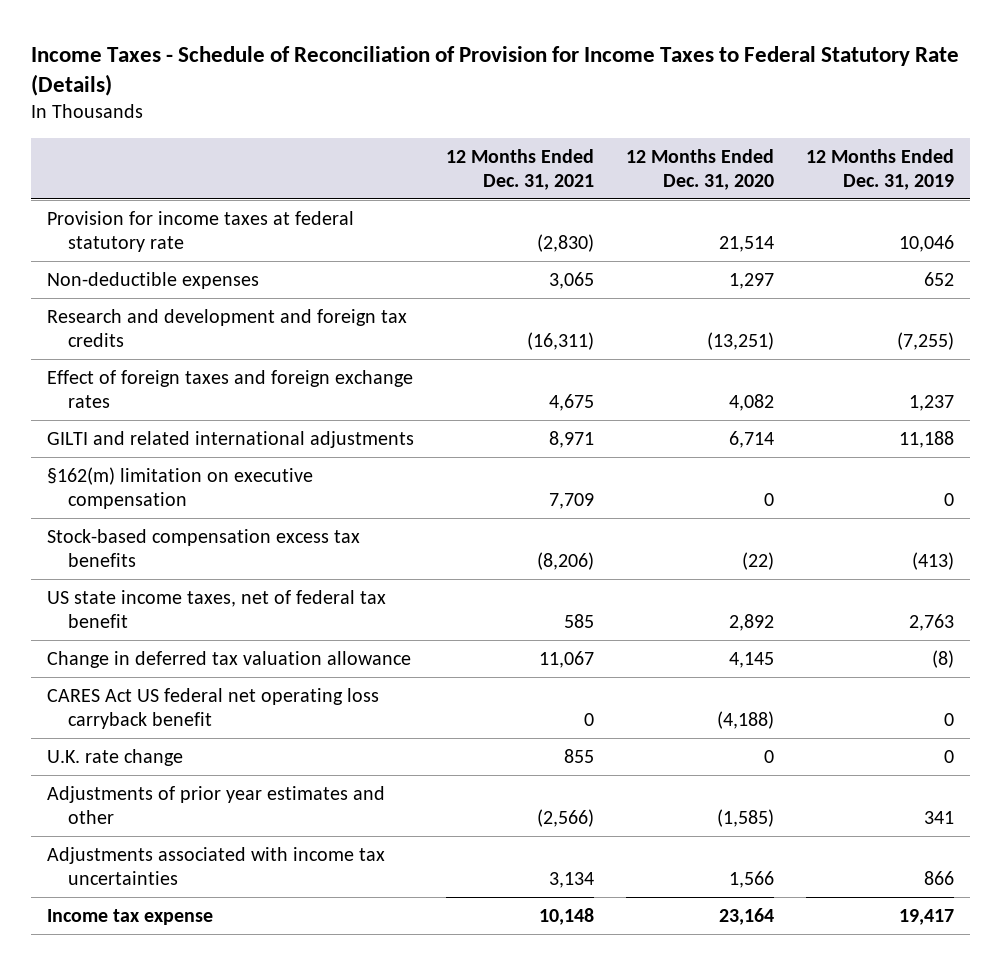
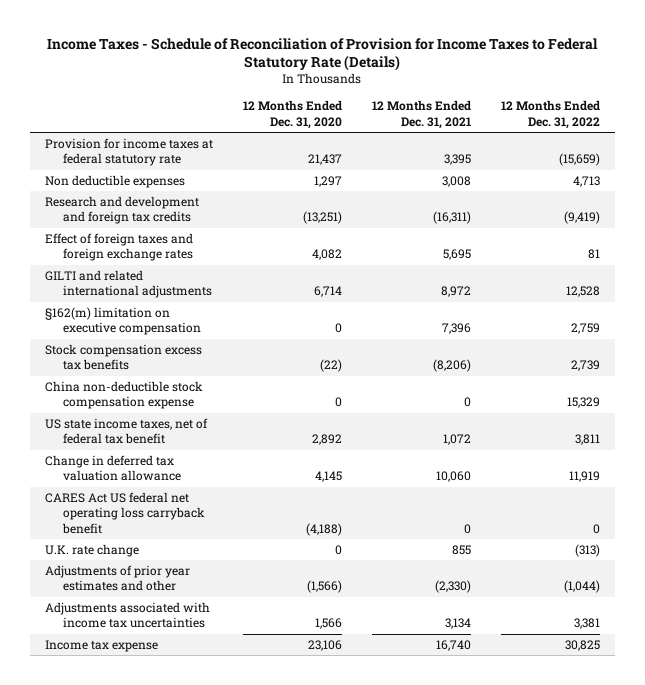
[806,148,955,190] 12 Months Ended Dec. 31, 2019 -> none
none -> [500,100,600,129] 12 Months Ended Dec. 31, 2022
[537,233,595,252] (2,830) -> [443,154,471,166] 3,395
[719,235,775,252] 21,514 -> [307,154,342,166] 21,437
[47,271,260,289] Non-deductible expenses -> [44,174,185,188] Non deductible expenses
[549,271,595,289] 3,065 -> [441,175,471,187] 3,008
[549,393,595,411] 4,675 -> [442,249,471,261] 5,695
[549,430,595,448] 8,971 -> [440,286,471,298] 8,972
[549,492,595,509] 7,709 -> [441,323,471,335] 7,396
[47,528,361,567] Stock-based compensation excess tax benefits -> [44,343,202,371] Stock compensation excess tax benefits
none -> [44,380,203,410] China non-deductible stock compensation expense
[564,613,595,628] 585 -> [442,434,471,446] 1,072
[539,650,595,668] 11,067 -> [435,471,471,483] 10,060
[537,808,595,827] (2,566) -> [434,580,471,594] (2,330)
[717,808,775,827] (1,585) -> [306,580,342,594] (1,566)
[539,907,595,925] 10,148 -> [435,639,471,651] 16,740
[719,907,775,925] 23,164 -> [307,639,342,651] 23,106

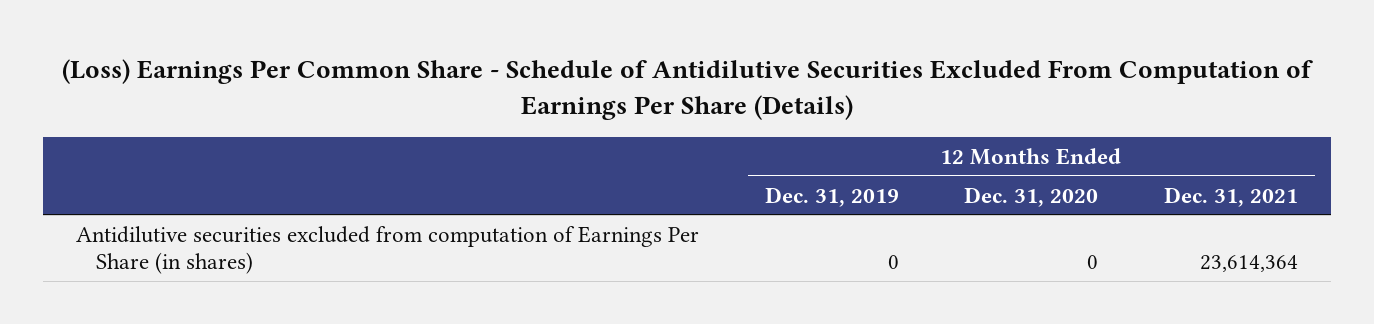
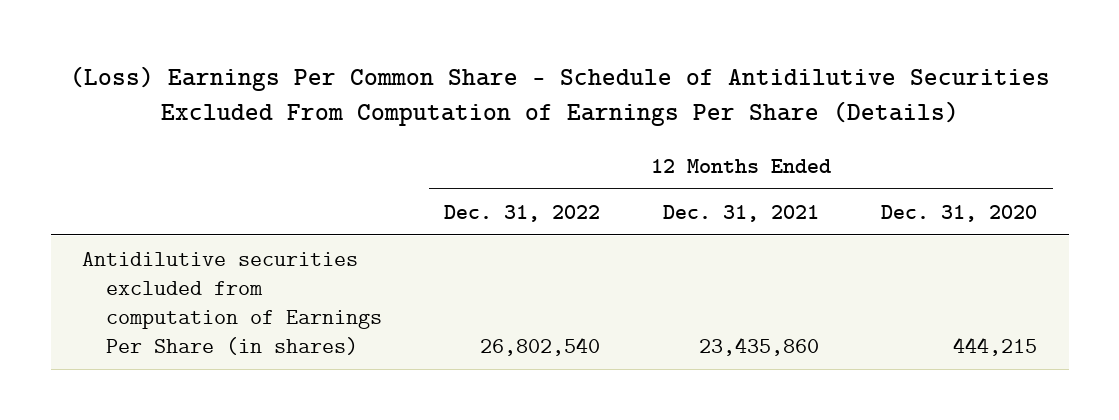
[764,186,899,207] Dec. 31, 2019 -> none
none -> [444,204,601,222] Dec. 31, 2022
[1087,255,1099,270] 0 -> [953,336,1038,356] 444,215
[1200,255,1299,273] 23,614,364 -> [698,336,819,356] 23,435,860

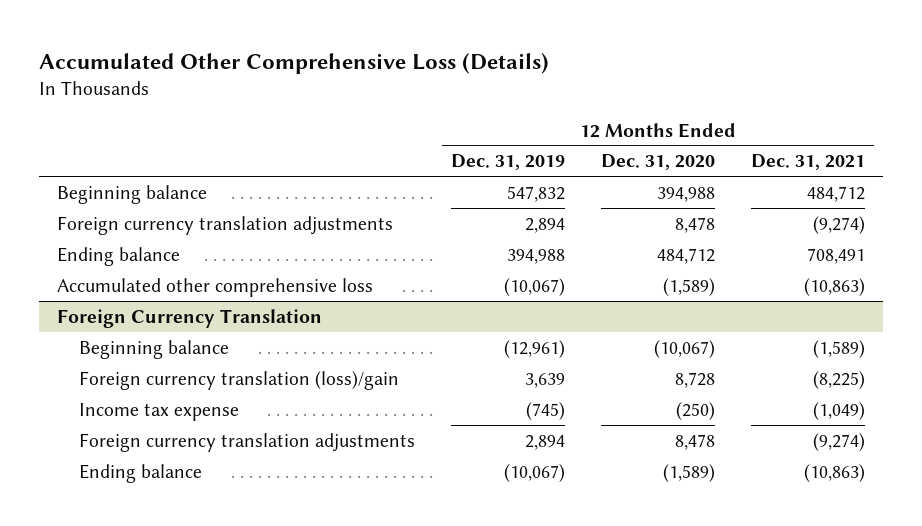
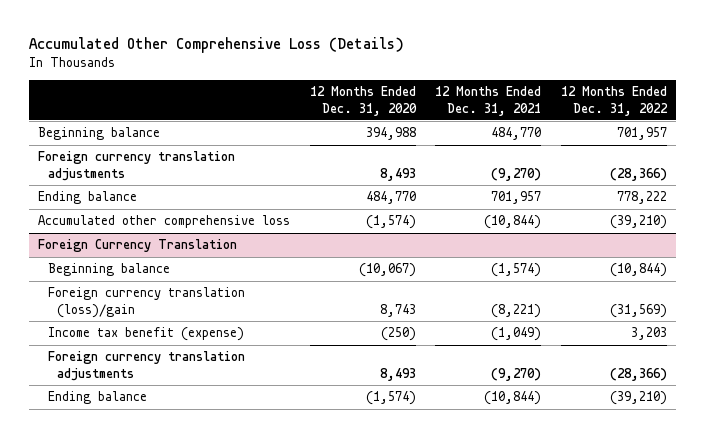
[450,154,565,171] Dec. 31, 2019 -> none
none -> [560,86,668,116] 12 Months Ended Dec. 31, 2022
[807,185,866,202] 484,712 -> [491,127,542,141] 484,770
[675,216,716,233] 8,478 -> [379,167,416,181] 8,493
[813,215,866,234] (9,274) -> [491,167,542,181] (9,270)
[657,247,716,264] 484,712 -> [365,191,416,205] 484,770
[807,247,866,264] 708,491 -> [491,191,542,205] 701,957
[663,277,716,296] (1,589) -> [365,215,416,230] (1,574)
[804,277,866,296] (10,863) -> [484,215,542,230] (10,844)
[813,339,866,358] (1,589) -> [491,263,542,278] (1,574)
[675,371,716,388] 8,728 -> [379,303,416,317] 8,743
[813,370,866,389] (8,225) -> [491,303,542,318] (8,221)
[78,402,239,421] Income tax expense -> [47,327,244,342] Income tax benefit (expense)
[675,433,716,450] 8,478 -> [379,367,416,381] 8,493
[813,432,866,451] (9,274) -> [491,367,542,381] (9,270)
[663,463,716,482] (1,589) -> [365,391,416,406] (1,574)
[804,463,866,482] (10,863) -> [484,391,542,406] (10,844)

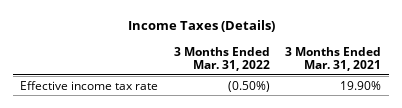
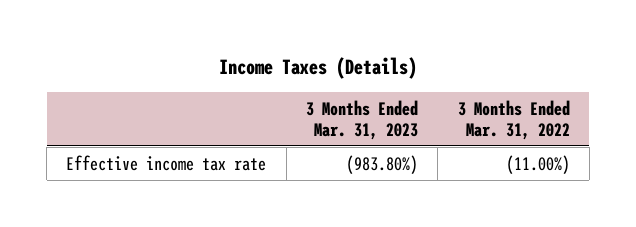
[285,46,382,72] 3 Months Ended Mar. 31, 2021 -> none
none -> [305,99,418,140] 3 Months Ended Mar. 31, 2023
[227,80,270,92] (0.50%) -> [505,154,570,174] (11.00%)

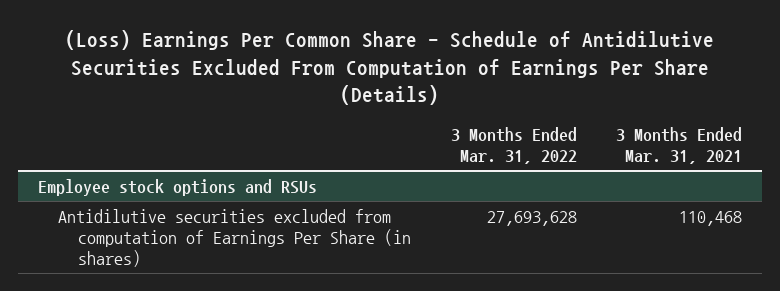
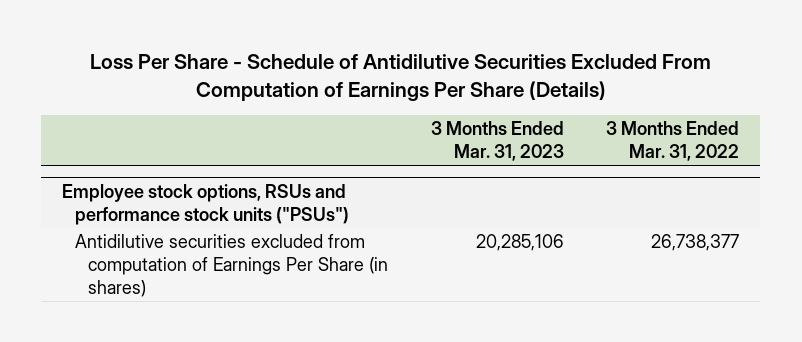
[65,30,715,106] (Loss) Earnings Per Common Share - Schedule of Antidilutive Securities Excluded From Computation of Earnings Per Share (Details) -> [89,54,711,101] Loss Per Share - Schedule of Antidilutive Securities Excluded From Computation of Earnings Per Share (Details)
[616,126,743,165] 3 Months Ended Mar. 31, 2021 -> none
none -> [430,121,564,161] 3 Months Ended Mar. 31, 2023
[38,178,318,196] Employee stock options and RSUs -> [62,183,350,225] Employee stock options, RSUs and performance stock units ("PSUs")
[486,210,577,226] 27,693,628 -> [651,234,740,252] 26,738,377

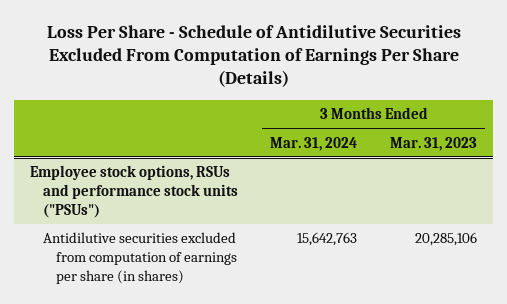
[606,121,740,161] 3 Months Ended Mar. 31, 2022 -> none
none -> [270,136,358,151] Mar. 31, 2024
[75,234,389,298] Antidilutive securities excluded from computation of Earnings Per Share (in shares) -> [42,232,237,285] Antidilutive securities excluded from computation of earnings per share (in shares)

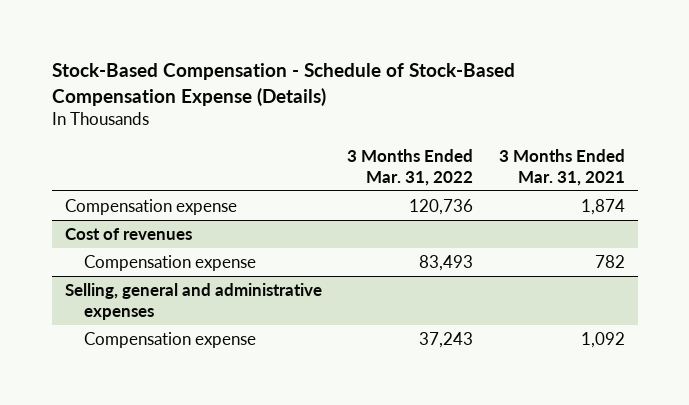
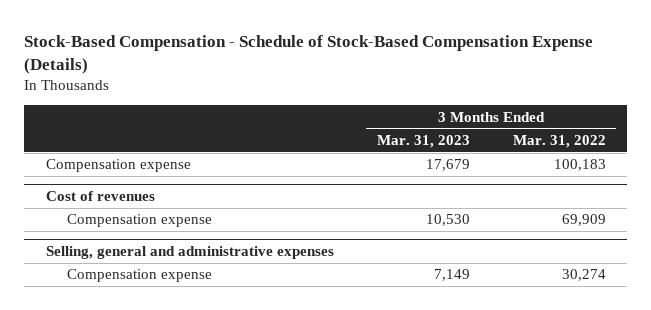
[498,148,625,186] 3 Months Ended Mar. 31, 2021 -> none
none -> [376,134,470,148] Mar. 31, 2023
[409,198,474,215] 120,736 -> [553,159,606,172] 100,183
[419,254,474,271] 83,493 -> [561,214,606,227] 69,909
[419,331,474,348] 37,243 -> [561,269,606,282] 30,274

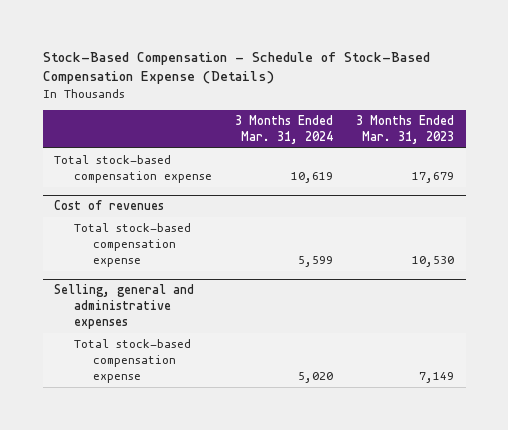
[512,134,606,148] Mar. 31, 2022 -> none
none -> [234,115,333,145] 3 Months Ended Mar. 31, 2024
[45,159,191,173] Compensation expense -> [54,155,212,184] Total stock-based compensation expense
[67,214,213,228] Compensation expense -> [73,223,191,268] Total stock-based compensation expense
[67,269,213,283] Compensation expense -> [73,339,191,384] Total stock-based compensation expense

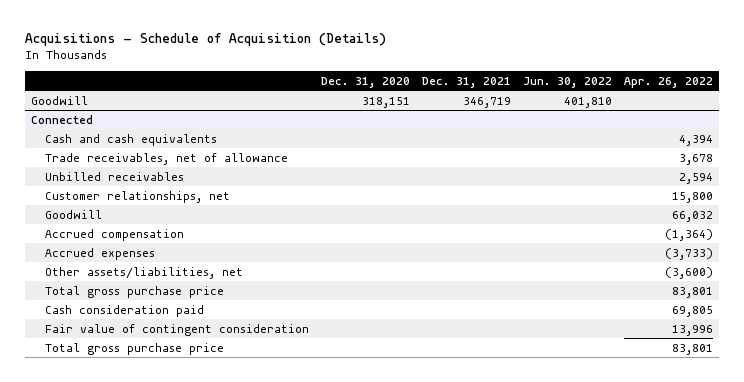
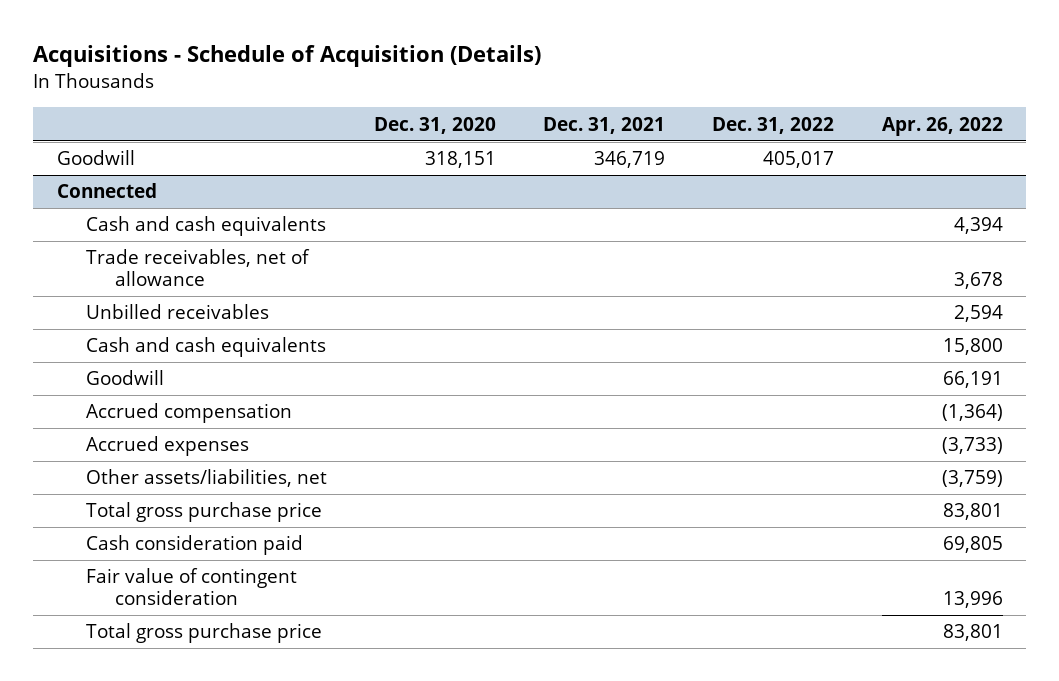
[523,77,613,89] Jun. 30, 2022 -> none
none -> [712,116,835,134] Dec. 31, 2022
[45,190,231,203] Customer relationships, net -> [85,337,326,358] Cash and cash equivalents
[672,210,714,222] 66,032 -> [942,371,1003,389] 66,191
[665,266,714,279] (3,600) -> [941,470,1003,488] (3,759)

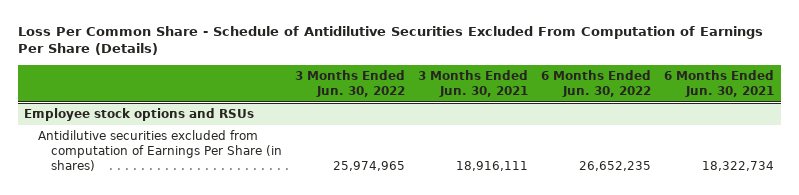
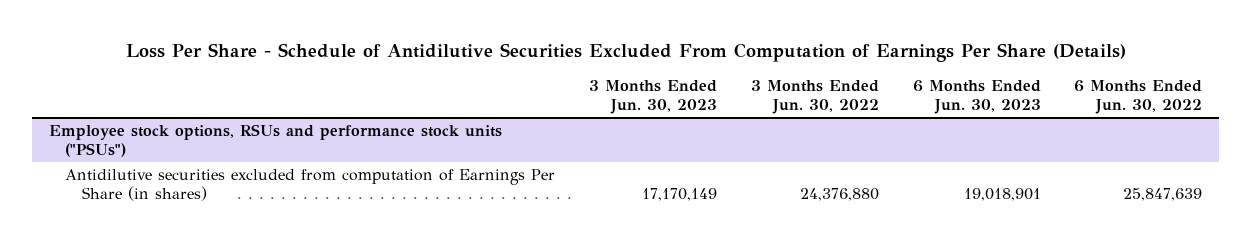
[17,25,763,56] Loss Per Common Share - Schedule of Antidilutive Securities Excluded From Computation of Earnings Per Share (Details) -> [125,42,1126,62] Loss Per Share - Schedule of Antidilutive Securities Excluded From Computation of Earnings Per Share (Details)
[418,69,529,97] 3 Months Ended Jun. 30, 2021 -> none
[664,69,775,97] 6 Months Ended Jun. 30, 2021 -> none
none -> [589,80,718,115] 3 Months Ended Jun. 30, 2023
none -> [912,80,1041,115] 6 Months Ended Jun. 30, 2023
[24,108,255,122] Employee stock options and RSUs -> [48,124,502,158] Employee stock options, RSUs and performance stock units ("PSUs")
[333,160,406,171] 25,974,965 -> [799,188,879,202] 24,376,880
[579,160,652,171] 26,652,235 -> [1123,188,1203,202] 25,847,639

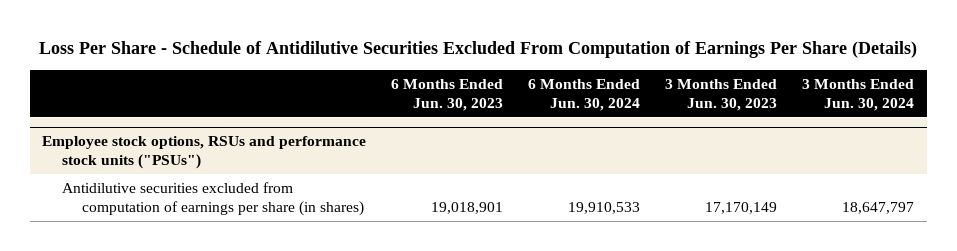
[750,80,879,115] 3 Months Ended Jun. 30, 2022 -> none
[1074,80,1203,115] 6 Months Ended Jun. 30, 2022 -> none
none -> [528,78,641,112] 6 Months Ended Jun. 30, 2024
none -> [802,78,915,112] 3 Months Ended Jun. 30, 2024
[65,169,556,202] Antidilutive securities excluded from computation of Earnings Per Share (in shares) -> [62,181,364,216] Antidilutive securities excluded from computation of earnings per share (in shares)

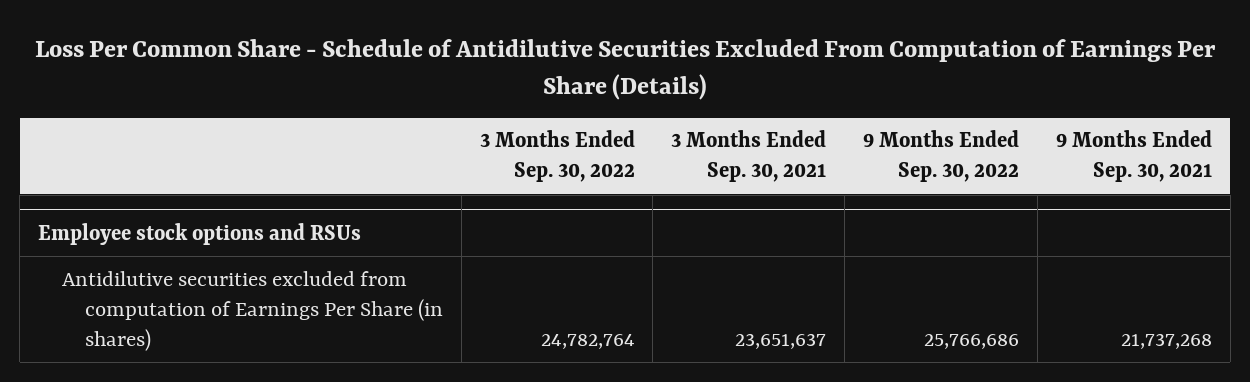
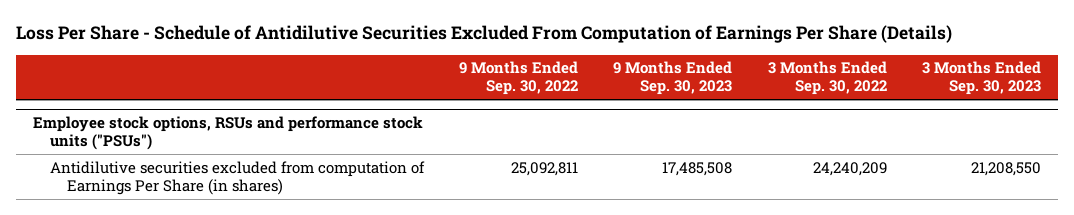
[35,38,1217,100] Loss Per Common Share - Schedule of Antidilutive Securities Excluded From Computation of Earnings Per Share (Details) -> [15,25,952,44] Loss Per Share - Schedule of Antidilutive Securities Excluded From Computation of Earnings Per Share (Details)
[671,130,827,183] 3 Months Ended Sep. 30, 2021 -> none
[1055,130,1212,183] 9 Months Ended Sep. 30, 2021 -> none
none -> [613,61,733,96] 9 Months Ended Sep. 30, 2023
none -> [921,61,1041,96] 3 Months Ended Sep. 30, 2023
[38,222,362,245] Employee stock options and RSUs -> [33,115,424,150] Employee stock options, RSUs and performance stock units ("PSUs")
[540,333,635,349] 24,782,764 -> [812,161,887,176] 24,240,209
[924,333,1020,349] 25,766,686 -> [511,161,579,176] 25,092,811

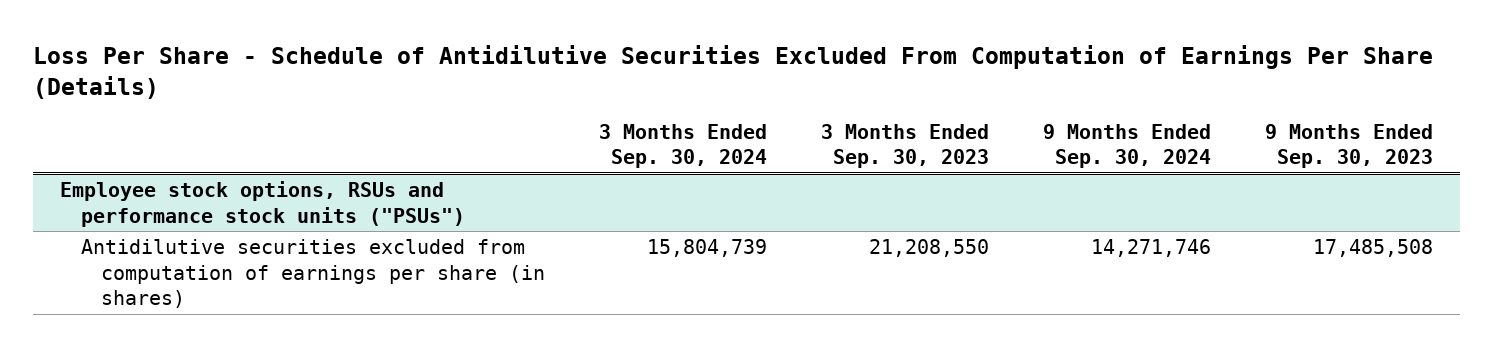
[459,61,579,96] 9 Months Ended Sep. 30, 2022 -> none
[767,61,887,96] 3 Months Ended Sep. 30, 2022 -> none
none -> [599,123,768,168] 3 Months Ended Sep. 30, 2024
none -> [1043,123,1212,168] 9 Months Ended Sep. 30, 2024
[50,160,426,195] Antidilutive securities excluded from computation of Earnings Per Share (in shares) -> [80,239,546,308] Antidilutive securities excluded from computation of earnings per share (in shares)

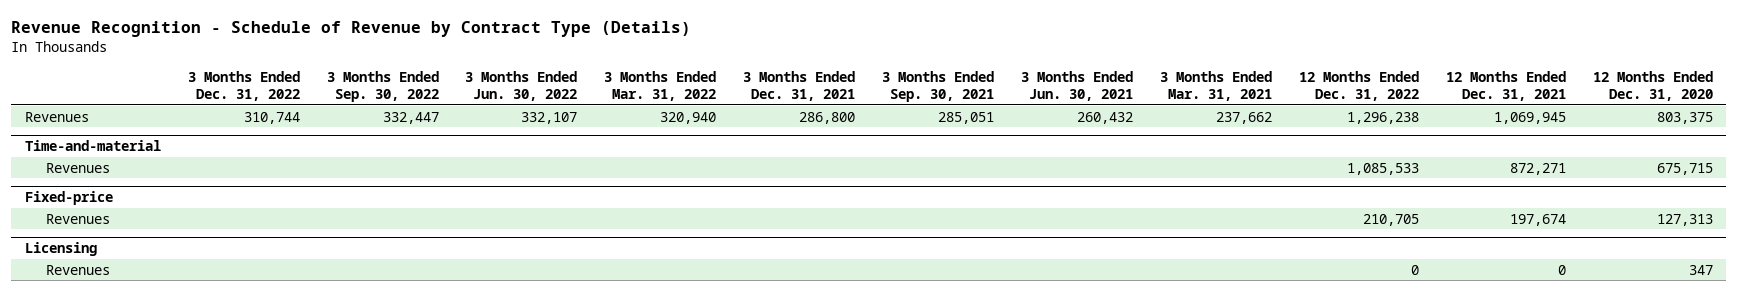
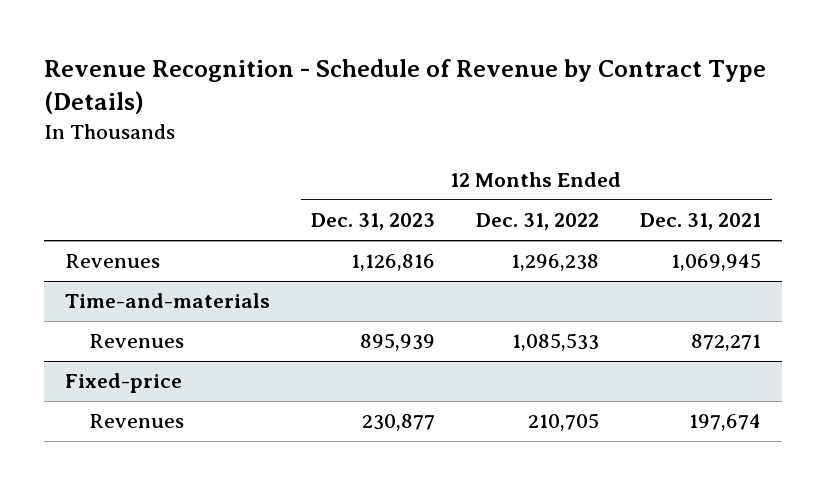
[187,70,300,102] 3 Months Ended Dec. 31, 2022 -> none
[326,70,439,103] 3 Months Ended Sep. 30, 2022 -> none
[465,70,578,102] 3 Months Ended Jun. 30, 2022 -> none
[604,70,717,102] 3 Months Ended Mar. 31, 2022 -> none
[743,70,856,102] 3 Months Ended Dec. 31, 2021 -> none
[882,70,995,103] 3 Months Ended Sep. 30, 2021 -> none
[1021,70,1134,102] 3 Months Ended Jun. 30, 2021 -> none
[1159,70,1272,102] 3 Months Ended Mar. 31, 2021 -> none
[1592,70,1713,102] 12 Months Ended Dec. 31, 2020 -> none
none -> [310,213,435,231] Dec. 31, 2023
[24,140,161,152] Time-and-material -> [64,293,270,309] Time-and-materials
[24,242,97,257] Licensing -> none
[46,264,111,275] Revenues -> none

